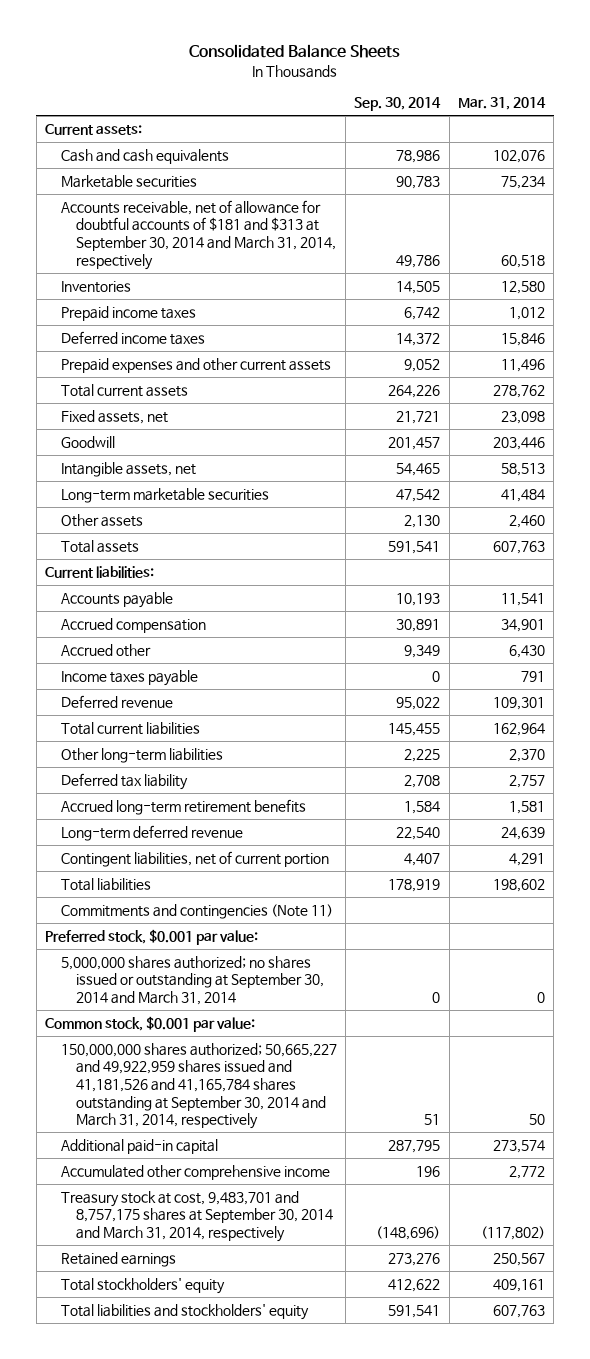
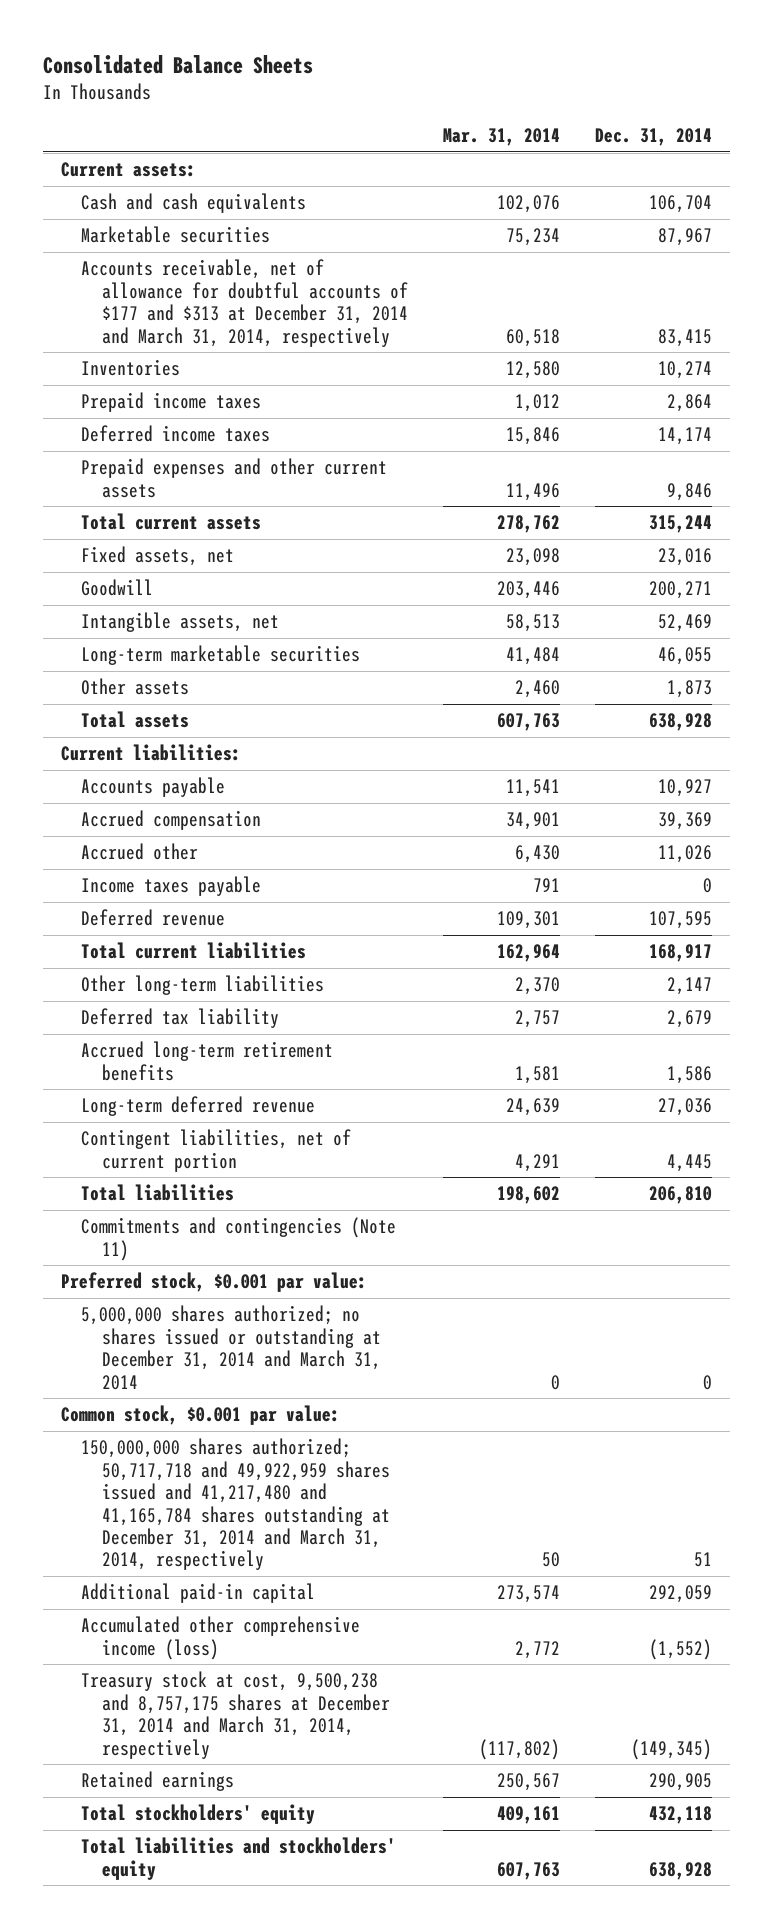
[354,97,442,112] Sep. 30, 2014 -> none
none -> [595,127,713,146] Dec. 31, 2014
[60,199,337,270] Accounts receivable, net of allowance for doubtful accounts of $181 and $313 at September 30, 2014 and March 31, 2014, respectively -> [81,259,408,347] Accounts receivable, net of allowance for doubtful accounts of $177 and $313 at December 31, 2014 and March 31, 2014, respectively
[60,955,325,1005] 5,000,000 shares authorized; no shares issued or outstanding at September 30, 2014 and March 31, 2014 -> [81,1305,381,1390] 5,000,000 shares authorized; no shares issued or outstanding at December 31, 2014 and March 31, 2014
[60,1042,337,1130] 150,000,000 shares authorized; 50,665,227 and 49,922,959 shares issued and 41,181,526 and 41,165,784 shares outstanding at September 30, 2014 and March 31, 2014, respectively -> [81,1438,390,1571] 150,000,000 shares authorized; 50,717,718 and 49,922,959 shares issued and 41,217,480 and 41,165,784 shares outstanding at December 31, 2014 and March 31, 2014, respectively
[60,1164,330,1180] Accumulated other comprehensive income -> [81,1616,361,1660] Accumulated other comprehensive income (loss)
[60,1190,334,1242] Treasury stock at cost, 9,483,701 and 8,757,175 shares at September 30, 2014 and March 31, 2014, respectively -> [81,1671,390,1759] Treasury stock at cost, 9,500,238 and 8,757,175 shares at December 31, 2014 and March 31, 2014, respectively

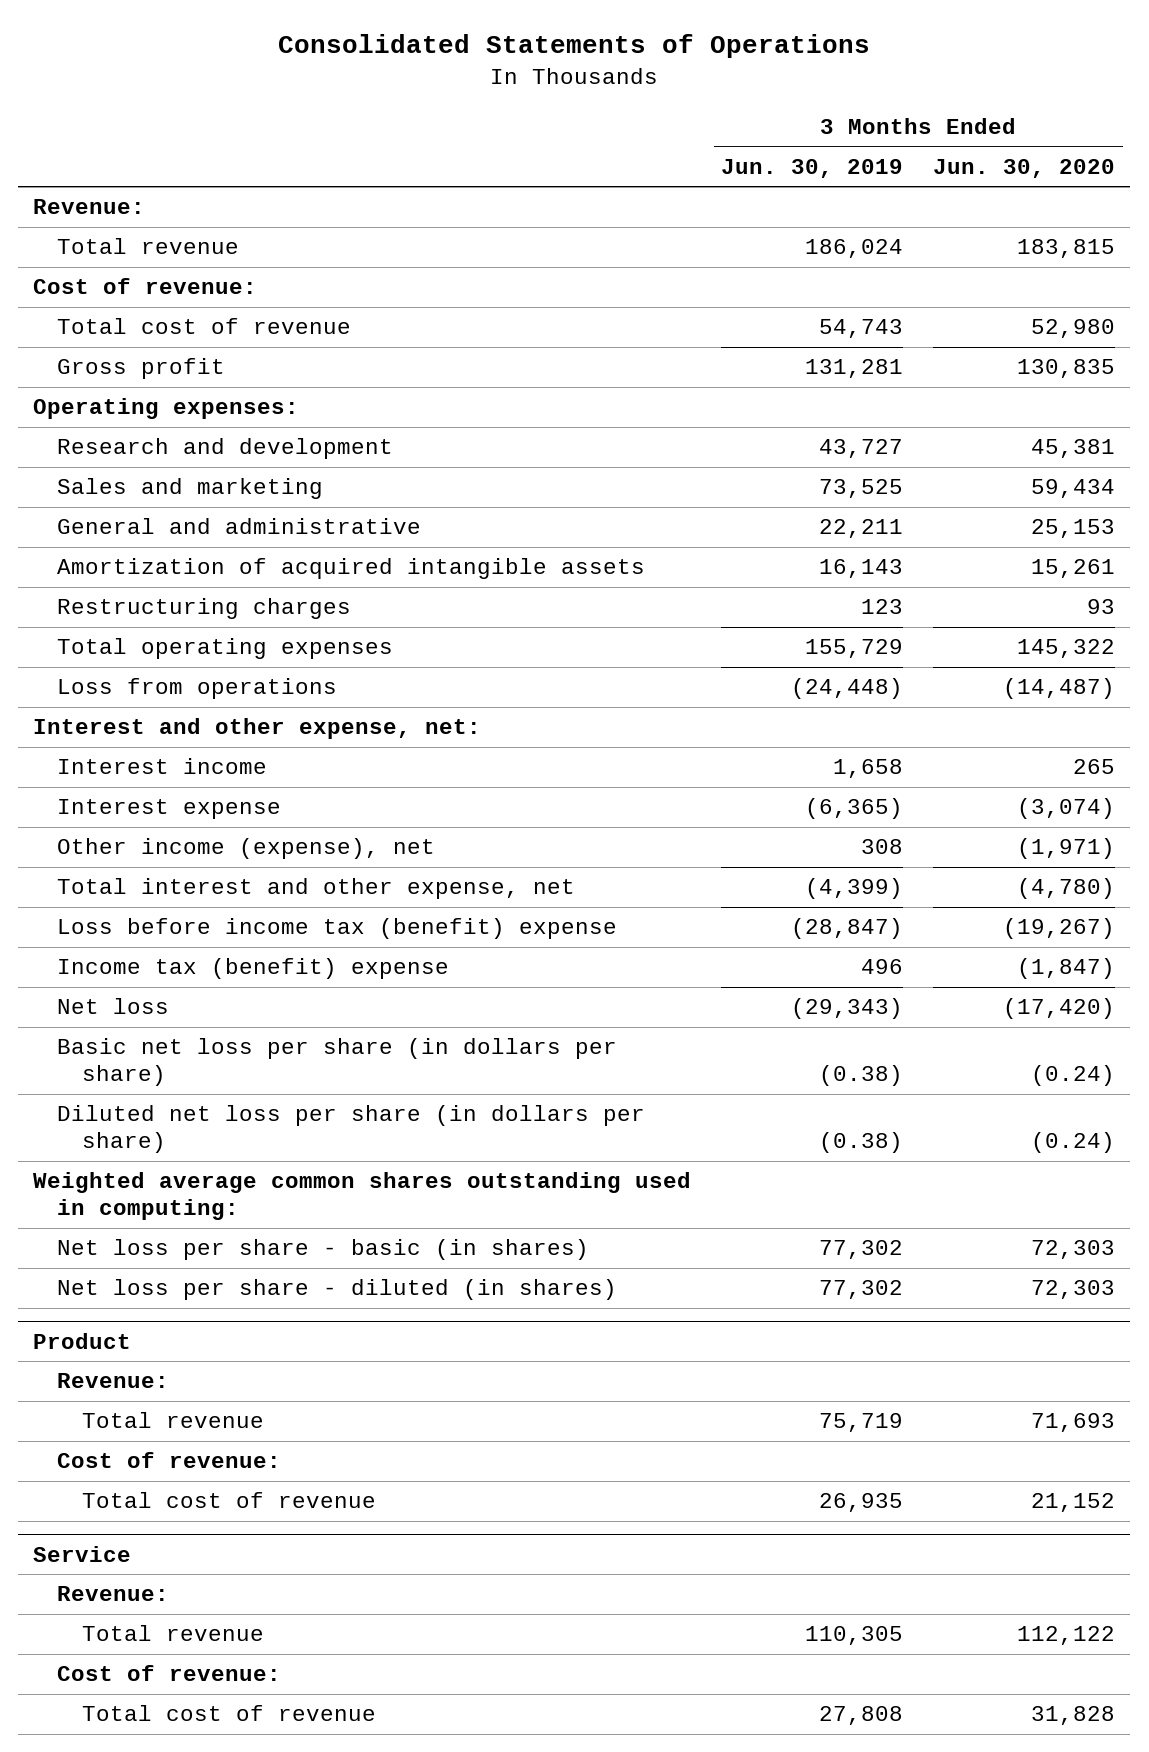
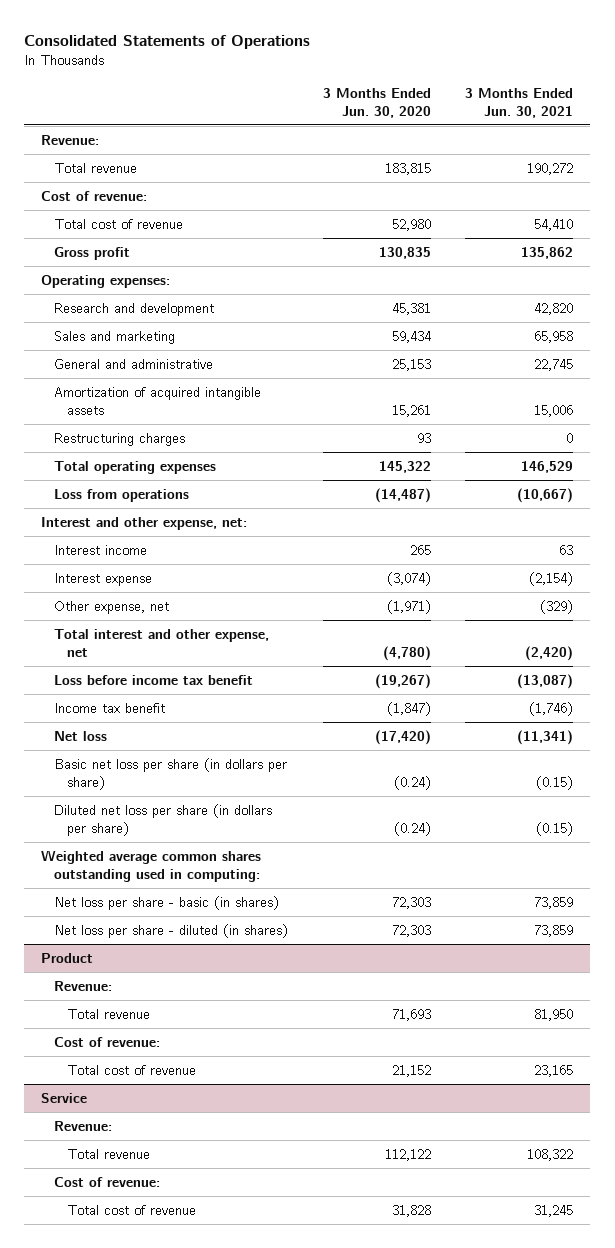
[721,158,904,178] Jun. 30, 2019 -> none
none -> [465,87,574,118] 3 Months Ended Jun. 30, 2021
[57,838,436,860] Other income (expense), net -> [54,600,170,614] Other expense, net
[57,918,618,940] Loss before income tax (benefit) expense -> [54,674,254,685] Loss before income tax benefit
[57,958,450,980] Income tax (benefit) expense -> [54,702,166,713] Income tax benefit

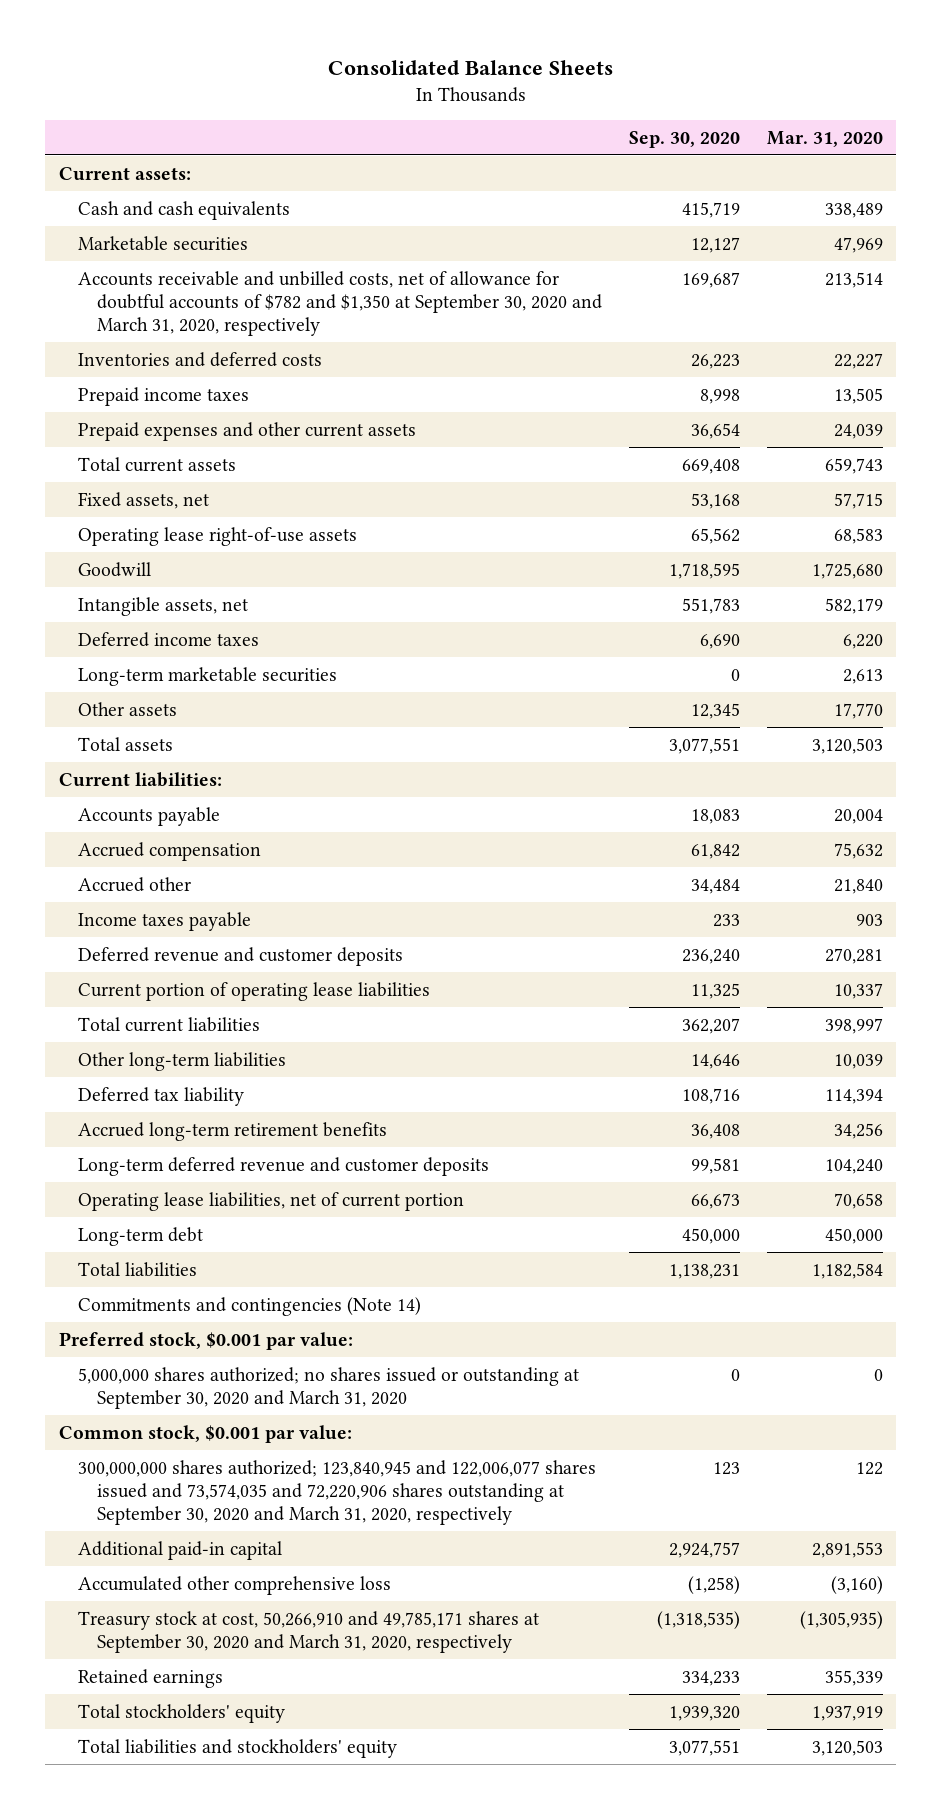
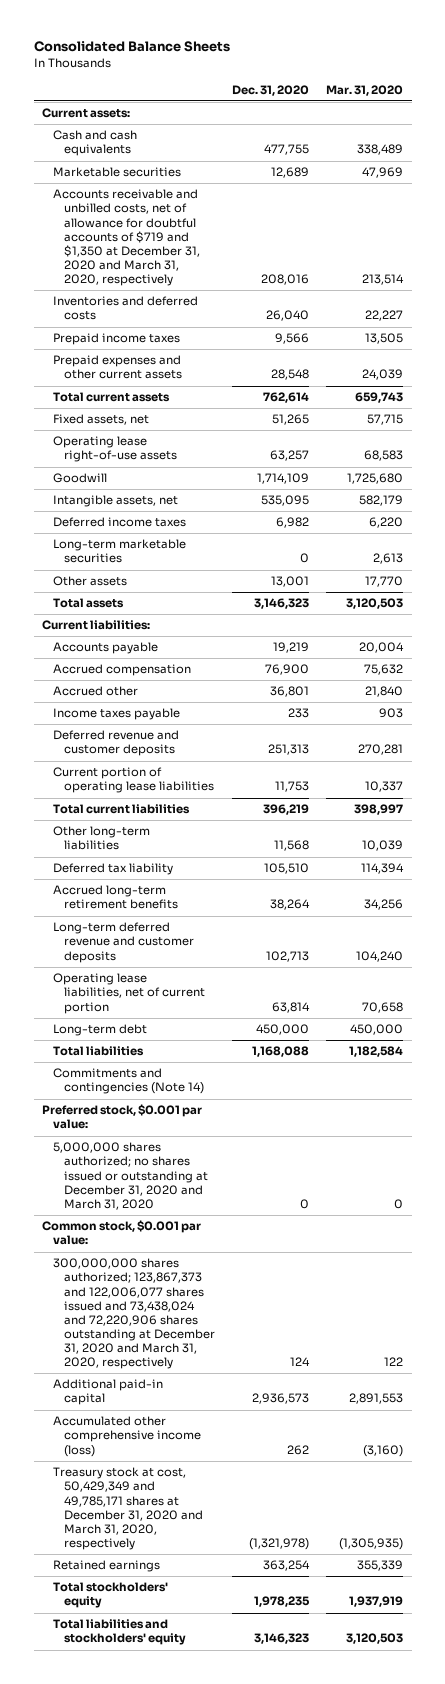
[629,131,741,149] Sep. 30, 2020 -> none
none -> [231,84,309,96] Dec. 31, 2020
[78,270,603,336] Accounts receivable and unbilled costs, net of allowance for doubtful accounts of $782 and $1,350 at September 30, 2020 and March 31, 2020, respectively -> [52,189,200,286] Accounts receivable and unbilled costs, net of allowance for doubtful accounts of $719 and $1,350 at December 31, 2020 and March 31, 2020, respectively
[78,1366,580,1409] 5,000,000 shares authorized; no shares issued or outstanding at September 30, 2020 and March 31, 2020 -> [52,1142,208,1210] 5,000,000 shares authorized; no shares issued or outstanding at December 31, 2020 and March 31, 2020
[78,1459,597,1525] 300,000,000 shares authorized; 123,840,945 and 122,006,077 shares issued and 73,574,035 and 72,220,906 shares outstanding at September 30, 2020 and March 31, 2020, respectively -> [52,1258,215,1369] 300,000,000 shares authorized; 123,867,373 and 122,006,077 shares issued and 73,438,024 and 72,220,906 shares outstanding at December 31, 2020 and March 31, 2020, respectively
[78,1575,392,1595] Accumulated other comprehensive loss -> [52,1416,201,1457] Accumulated other comprehensive income (loss)
[78,1610,540,1653] Treasury stock at cost, 50,266,910 and 49,785,171 shares at September 30, 2020 and March 31, 2020, respectively -> [52,1467,203,1550] Treasury stock at cost, 50,429,349 and 49,785,171 shares at December 31, 2020 and March 31, 2020, respectively

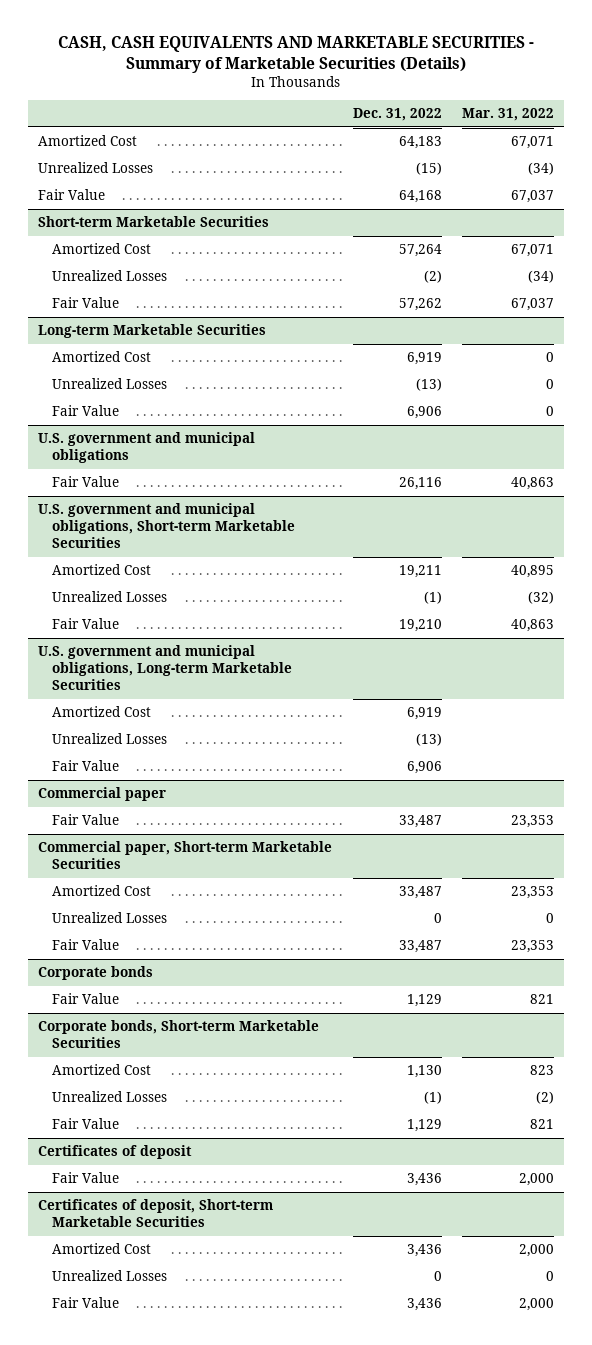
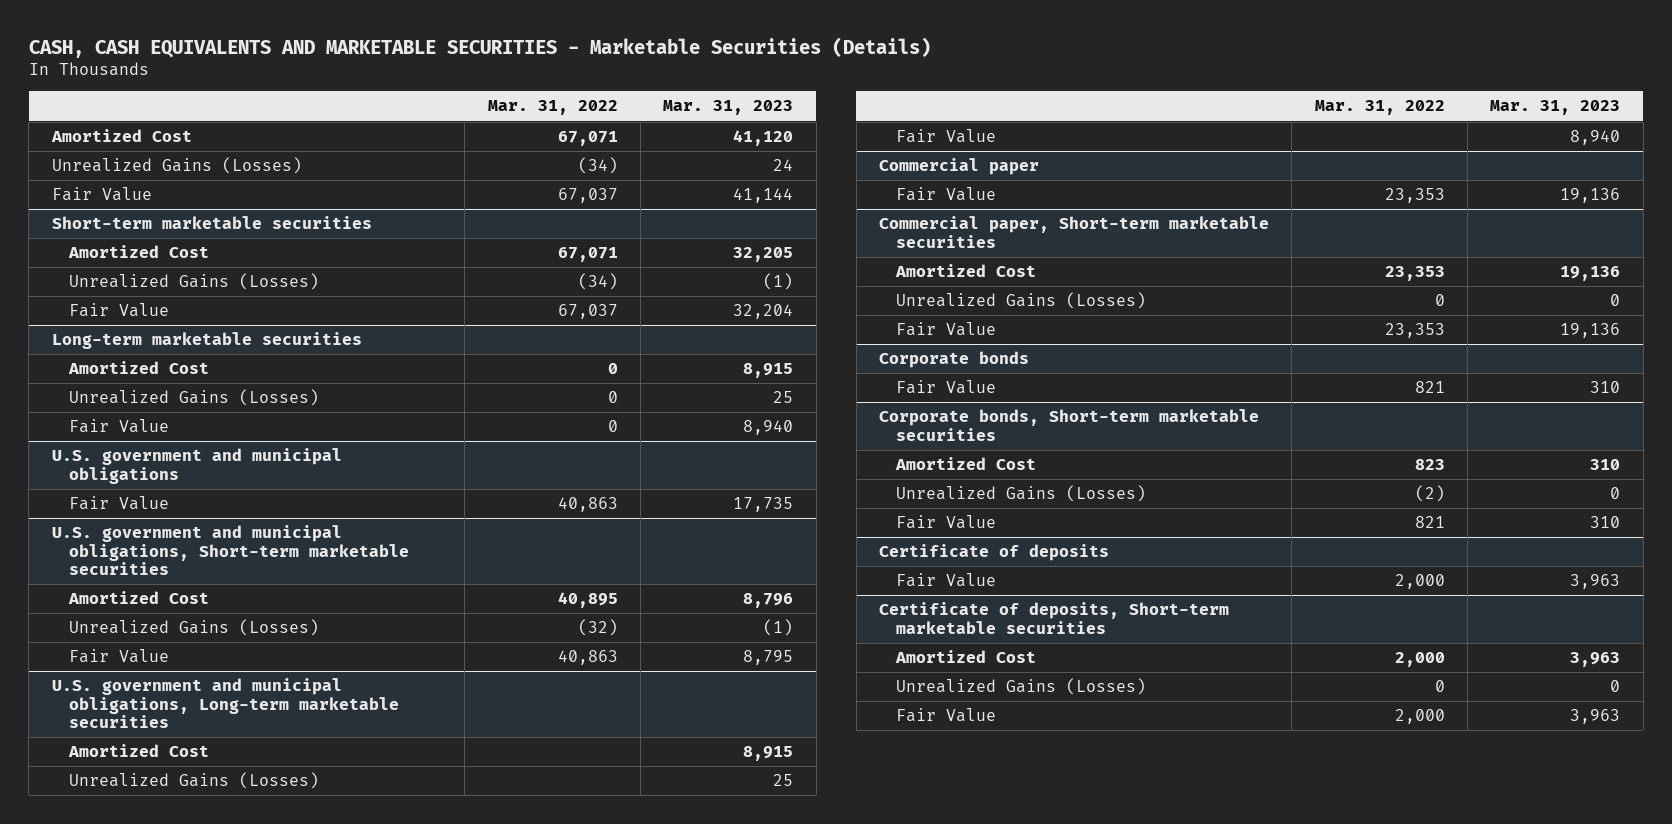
[58,36,535,73] CASH, CASH EQUIVALENTS AND MARKETABLE SECURITIES - Summary of Marketable Securities (Details) -> [28,36,931,58] CASH, CASH EQUIVALENTS AND MARKETABLE SECURITIES - Marketable Securities (Details)
[352,108,442,122] Dec. 31, 2022 -> none
none -> [663,100,794,116] Mar. 31, 2023
[38,162,154,174] Unrealized Losses -> [51,157,302,175] Unrealized Gains (Losses)
[38,216,270,228] Short-term Marketable Securities -> [51,216,372,230] Short-term marketable securities
[51,270,167,282] Unrealized Losses -> [69,273,320,291] Unrealized Gains (Losses)
[38,324,267,339] Long-term Marketable Securities -> [51,332,362,350] Long-term marketable securities
[51,378,167,390] Unrealized Losses -> [69,389,320,407] Unrealized Gains (Losses)
[38,503,295,549] U.S. government and municipal obligations, Short-term Marketable Securities -> [51,525,410,575] U.S. government and municipal obligations, Short-term marketable securities
[51,591,167,603] Unrealized Losses -> [69,619,320,637] Unrealized Gains (Losses)
[38,645,292,691] U.S. government and municipal obligations, Long-term Marketable Securities -> [51,678,400,728] U.S. government and municipal obligations, Long-term marketable securities
[51,733,167,745] Unrealized Losses -> [69,772,320,790] Unrealized Gains (Losses)
[38,841,333,870] Commercial paper, Short-term Marketable Securities -> [878,216,1269,248] Commercial paper, Short-term marketable securities
[51,912,167,924] Unrealized Losses -> [896,292,1147,310] Unrealized Gains (Losses)
[38,1020,320,1049] Corporate bonds, Short-term Marketable Securities -> [878,409,1259,441] Corporate bonds, Short-term marketable securities
[51,1091,167,1103] Unrealized Losses -> [896,485,1147,503] Unrealized Gains (Losses)
[38,1145,193,1160] Certificates of deposit -> [878,544,1109,562] Certificate of deposits
[38,1199,274,1228] Certificates of deposit, Short-term Marketable Securities -> [878,602,1229,634] Certificate of deposits, Short-term marketable securities
[51,1270,167,1282] Unrealized Losses -> [896,678,1147,696] Unrealized Gains (Losses)

